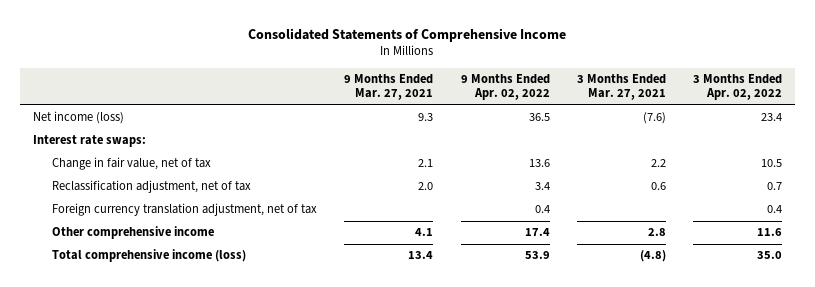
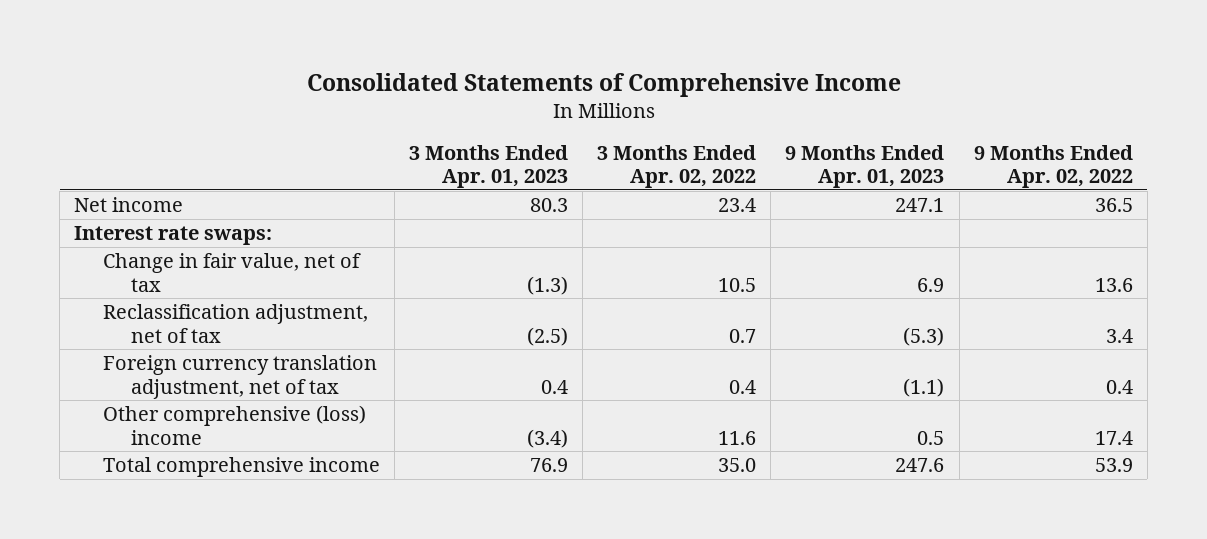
[344,74,434,101] 9 Months Ended Mar. 27, 2021 -> none
[576,74,666,101] 3 Months Ended Mar. 27, 2021 -> none
none -> [408,144,568,189] 3 Months Ended Apr. 01, 2023
none -> [785,144,945,189] 9 Months Ended Apr. 01, 2023
[33,111,125,125] Net income (loss) -> [74,197,184,213] Net income
[52,226,215,240] Other comprehensive income -> [102,405,366,445] Other comprehensive (loss) income
[52,249,247,263] Total comprehensive income (loss) -> [102,457,380,478] Total comprehensive income

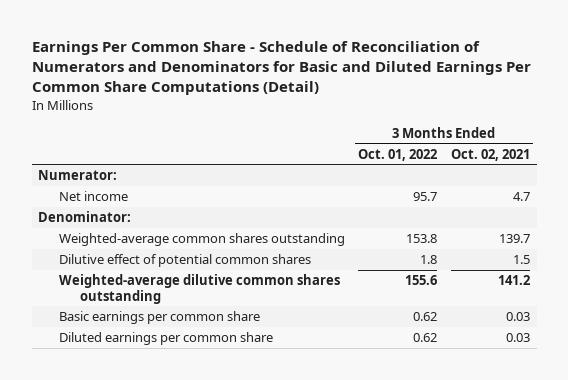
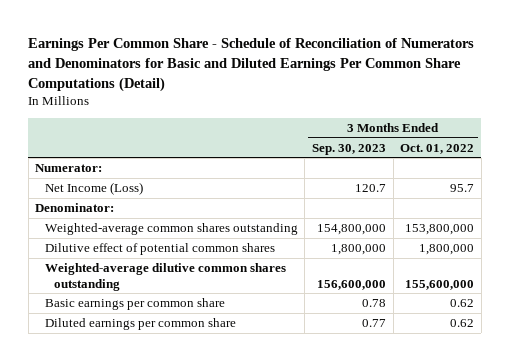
[451,148,531,161] Oct. 02, 2021 -> none
none -> [312,143,387,155] Sep. 30, 2023
[58,191,128,202] Net income -> [44,182,143,196] Net Income (Loss)
[406,234,438,244] 153.8 -> [405,224,475,236] 153,800,000
[420,255,438,265] 1.8 -> [419,244,475,256] 1,800,000
[405,275,438,286] 155.6 -> [405,279,475,290] 155,600,000

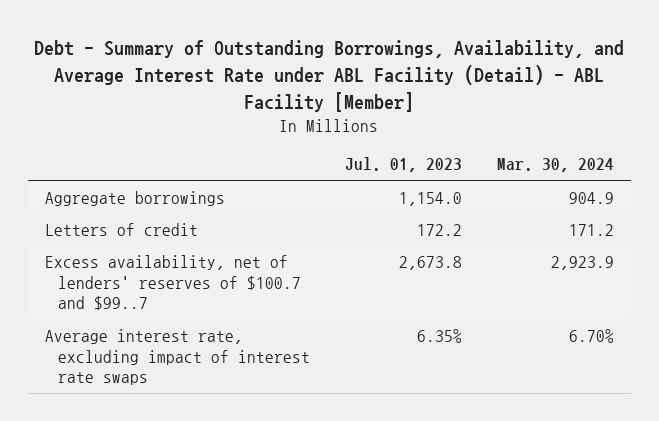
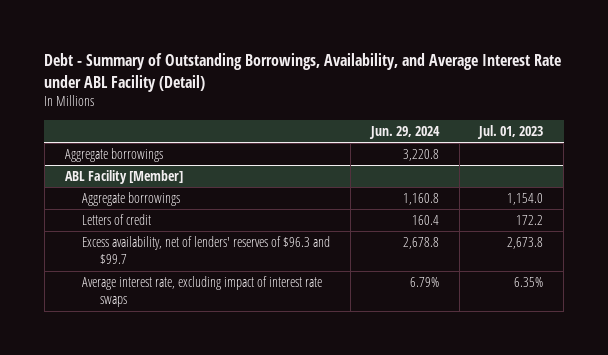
[34,40,625,112] Debt - Summary of Outstanding Borrowings, Availability, and Average Interest Rate under ABL Facility (Detail) - ABL Facility [Member] -> [44,52,562,92] Debt - Summary of Outstanding Borrowings, Availability, and Average Interest Rate under ABL Facility (Detail)
[496,158,614,173] Mar. 30, 2024 -> none
none -> [368,126,440,140] Jun. 29, 2024
none -> [64,147,163,162] Aggregate borrowings
none -> [64,169,183,184] ABL Facility [Member]
[45,254,302,311] Excess availability, net of lenders' reserves of $100.7 and $99..7 -> [82,235,331,265] Excess availability, net of lenders' reserves of $96.3 and $99.7

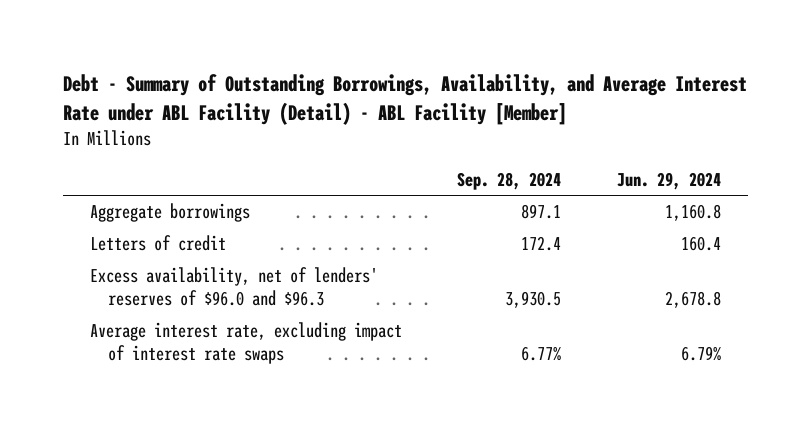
[44,52,562,92] Debt - Summary of Outstanding Borrowings, Availability, and Average Interest Rate under ABL Facility (Detail) -> [62,74,747,125] Debt - Summary of Outstanding Borrowings, Availability, and Average Interest Rate under ABL Facility (Detail) - ABL Facility [Member]
[477,125,544,140] Jul. 01, 2023 -> none
none -> [457,171,562,190] Sep. 28, 2024
[64,147,163,162] Aggregate borrowings -> none
[64,169,183,184] ABL Facility [Member] -> none
[82,235,331,265] Excess availability, net of lenders' reserves of $96.3 and $99.7 -> [90,267,379,307] Excess availability, net of lenders' reserves of $96.0 and $96.3

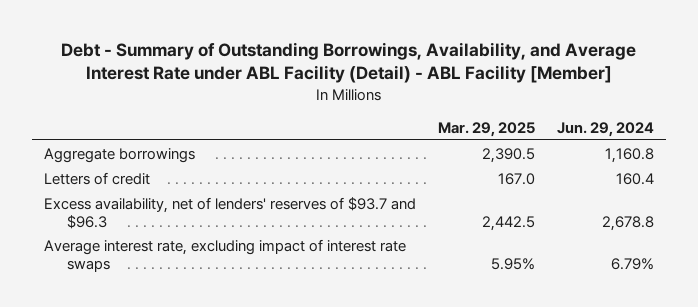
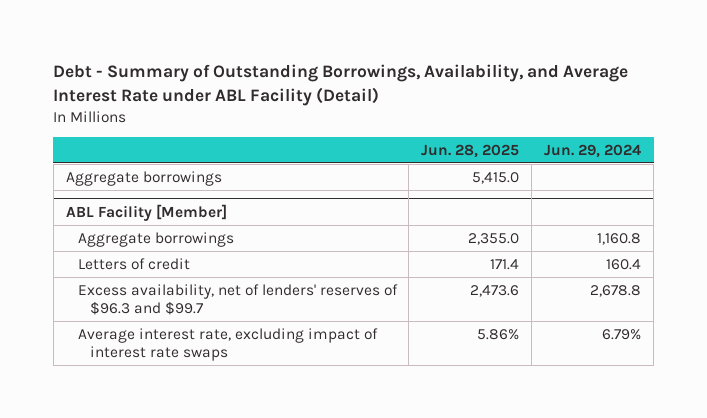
[60,41,636,84] Debt - Summary of Outstanding Borrowings, Availability, and Average Interest Rate under ABL Facility (Detail) - ABL Facility [Member] -> [53,64,629,106] Debt - Summary of Outstanding Borrowings, Availability, and Average Interest Rate under ABL Facility (Detail)
[437,121,535,137] Mar. 29, 2025 -> none
none -> [421,143,520,158] Jun. 28, 2025
none -> [65,170,222,186] Aggregate borrowings
none -> [65,203,227,221] ABL Facility [Member]
[43,196,416,229] Excess availability, net of lenders' reserves of $93.7 and $96.3 -> [77,283,398,315] Excess availability, net of lenders' reserves of $96.3 and $99.7

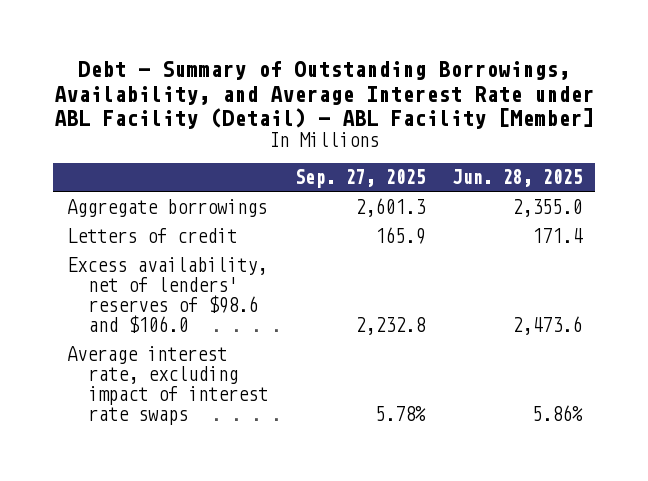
[53,64,629,106] Debt - Summary of Outstanding Borrowings, Availability, and Average Interest Rate under ABL Facility (Detail) -> [54,61,595,129] Debt - Summary of Outstanding Borrowings, Availability, and Average Interest Rate under ABL Facility (Detail) - ABL Facility [Member]
[544,143,642,158] Jun. 29, 2024 -> none
none -> [294,169,425,189] Sep. 27, 2025
[65,170,222,186] Aggregate borrowings -> none
[65,203,227,221] ABL Facility [Member] -> none
[77,283,398,315] Excess availability, net of lenders' reserves of $96.3 and $99.7 -> [66,256,267,333] Excess availability, net of lenders' reserves of $98.6 and $106.0

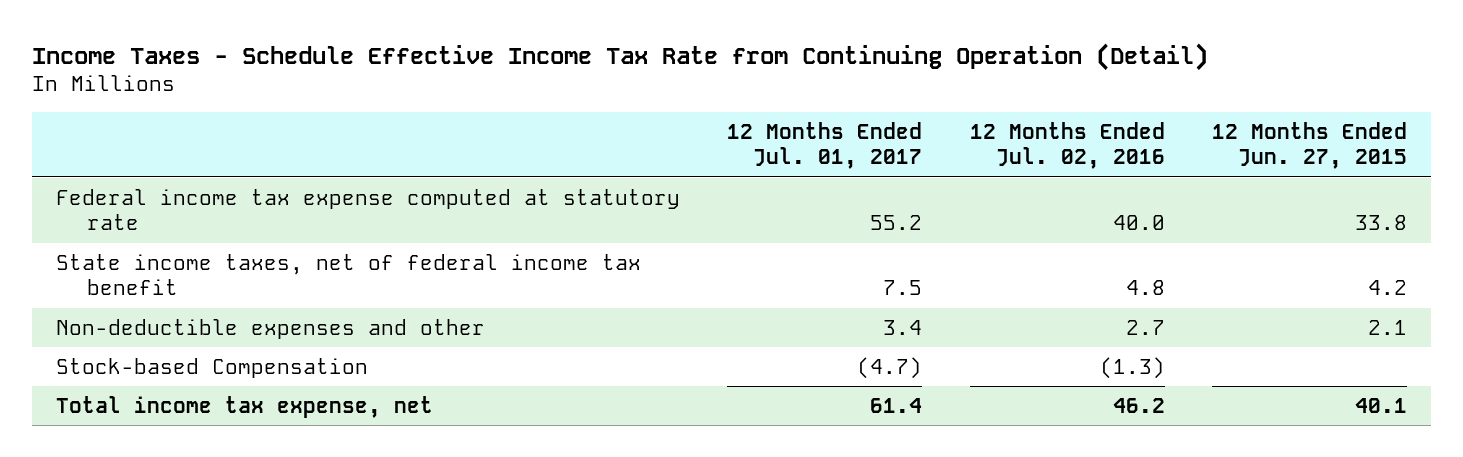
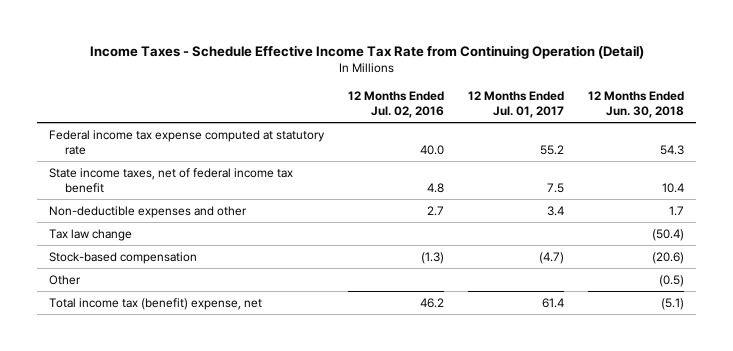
[1212,121,1408,169] 12 Months Ended Jun. 27, 2015 -> none
none -> [588,90,685,118] 12 Months Ended Jun. 30, 2018
none -> [49,228,133,241] Tax law change
[55,357,368,378] Stock-based Compensation -> [49,251,198,264] Stock-based compensation
none -> [49,274,82,285] Other
[55,395,433,418] Total income tax expense, net -> [49,297,263,310] Total income tax (benefit) expense, net

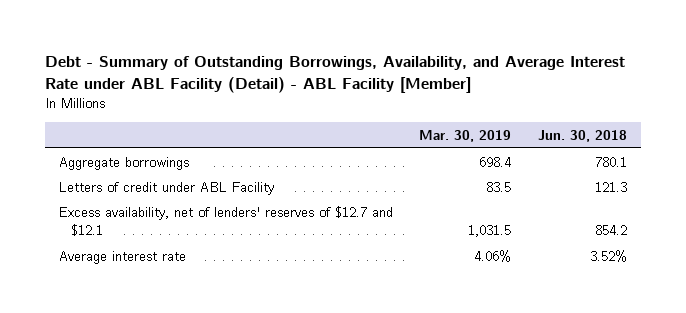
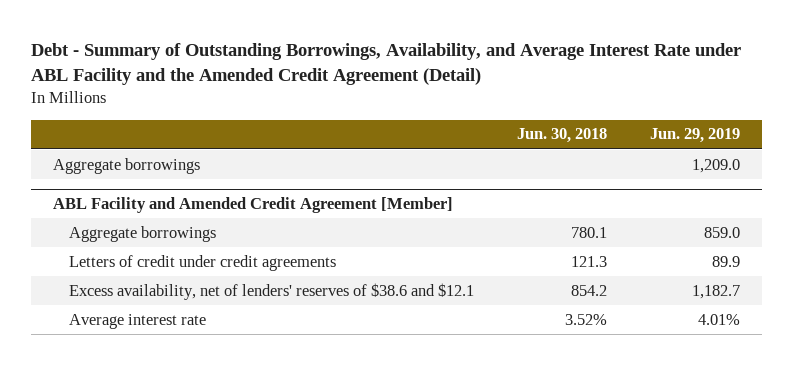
[45,56,626,94] Debt - Summary of Outstanding Borrowings, Availability, and Average Interest Rate under ABL Facility (Detail) - ABL Facility [Member] -> [31,43,742,86] Debt - Summary of Outstanding Borrowings, Availability, and Average Interest Rate under ABL Facility and the Amended Credit Agreement (Detail)
[419,129,512,142] Mar. 30, 2019 -> none
none -> [649,128,740,144] Jun. 29, 2019
none -> [52,157,200,174] Aggregate borrowings
none -> [52,197,453,214] ABL Facility and Amended Credit Agreement [Member]
[58,181,274,195] Letters of credit under ABL Facility -> [68,254,336,271] Letters of credit under credit agreements
[58,205,393,236] Excess availability, net of lenders' reserves of $12.7 and $12.1 -> [68,282,474,300] Excess availability, net of lenders' reserves of $38.6 and $12.1

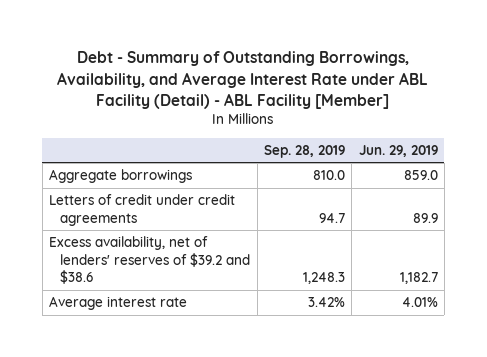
[31,43,742,86] Debt - Summary of Outstanding Borrowings, Availability, and Average Interest Rate under ABL Facility and the Amended Credit Agreement (Detail) -> [57,51,429,109] Debt - Summary of Outstanding Borrowings, Availability, and Average Interest Rate under ABL Facility (Detail) - ABL Facility [Member]
[516,128,607,144] Jun. 30, 2018 -> none
none -> [263,144,345,158] Sep. 28, 2019
[52,157,200,174] Aggregate borrowings -> none
[52,197,453,214] ABL Facility and Amended Credit Agreement [Member] -> none
[68,282,474,300] Excess availability, net of lenders' reserves of $38.6 and $12.1 -> [49,236,251,285] Excess availability, net of lenders' reserves of $39.2 and $38.6

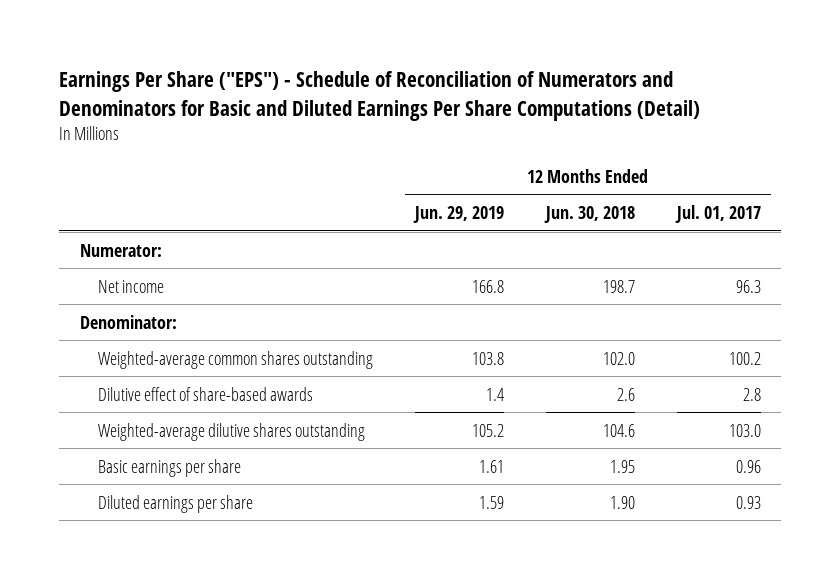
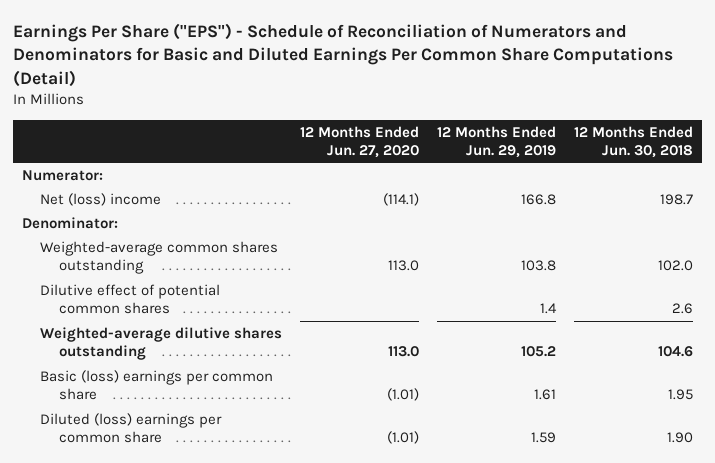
[59,71,701,121] Earnings Per Share ("EPS") - Schedule of Reconciliation of Numerators and Denominators for Basic and Diluted Earnings Per Share Computations (Detail) -> [13,22,674,87] Earnings Per Share ("EPS") - Schedule of Reconciliation of Numerators and Denominators for Basic and Diluted Earnings Per Common Share Computations (Detail)
[674,205,761,224] Jul. 01, 2017 -> none
none -> [300,125,420,158] 12 Months Ended Jun. 27, 2020
[98,279,165,293] Net income -> [40,192,162,206] Net (loss) income
[98,386,314,401] Dilutive effect of share-based awards -> [40,283,221,315] Dilutive effect of potential common shares
[98,458,242,477] Basic earnings per share -> [40,369,274,401] Basic (loss) earnings per common share
[98,494,254,513] Diluted earnings per share -> [40,412,223,444] Diluted (loss) earnings per common share

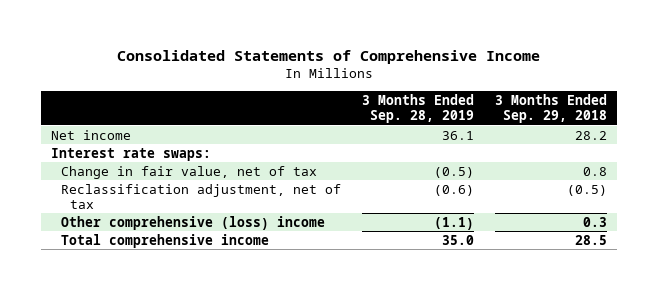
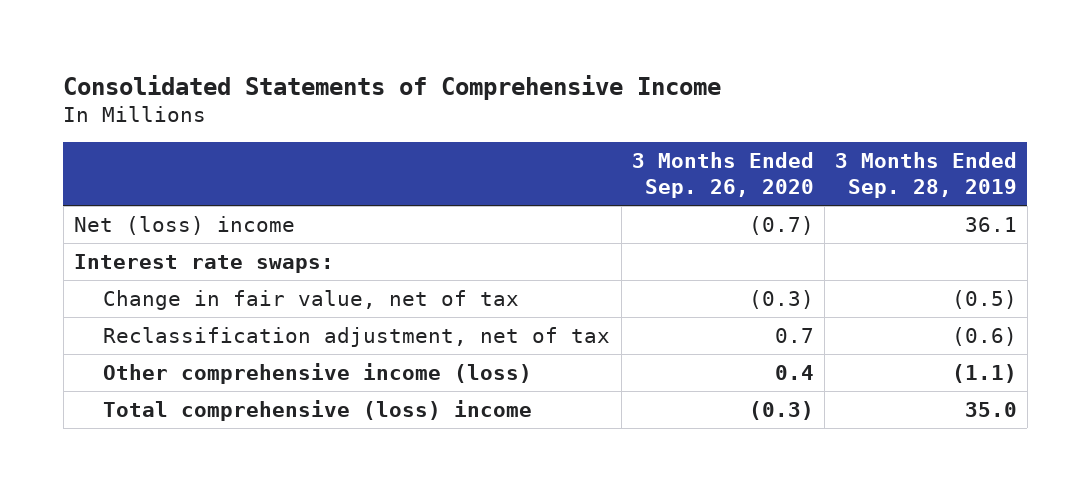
[494,94,607,124] 3 Months Ended Sep. 29, 2018 -> none
none -> [631,151,814,199] 3 Months Ended Sep. 26, 2020
[51,129,132,140] Net income -> [73,215,295,235] Net (loss) income
[60,215,325,230] Other comprehensive (loss) income -> [103,362,533,384] Other comprehensive income (loss)
[60,233,269,248] Total comprehensive income -> [103,399,533,421] Total comprehensive (loss) income

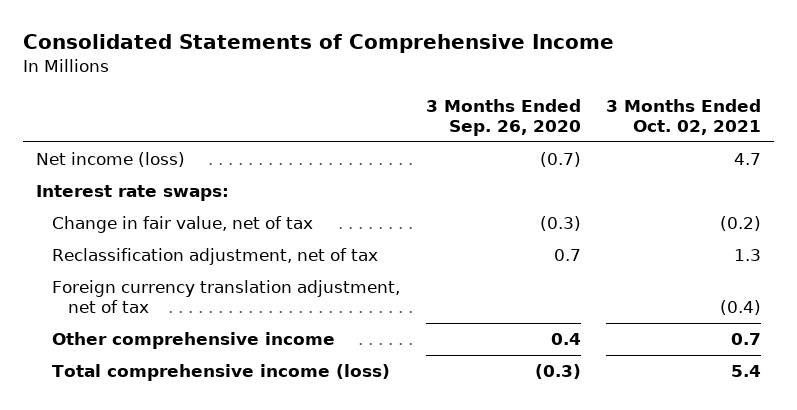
[834,151,1017,199] 3 Months Ended Sep. 28, 2019 -> none
none -> [606,98,762,135] 3 Months Ended Oct. 02, 2021
[73,215,295,235] Net (loss) income -> [35,152,185,168] Net income (loss)
none -> [52,280,401,314] Foreign currency translation adjustment, net of tax
[103,362,533,384] Other comprehensive income (loss) -> [52,332,336,350] Other comprehensive income
[103,399,533,421] Total comprehensive (loss) income -> [52,364,391,382] Total comprehensive income (loss)

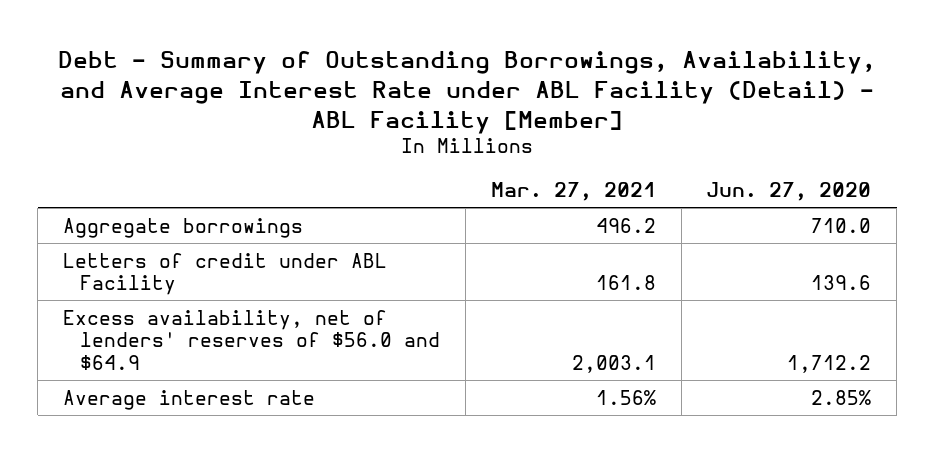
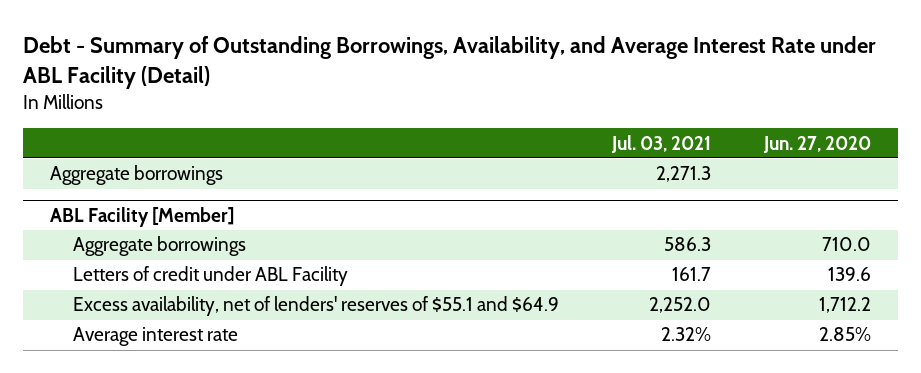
[58,50,877,134] Debt - Summary of Outstanding Borrowings, Availability, and Average Interest Rate under ABL Facility (Detail) - ABL Facility [Member] -> [23,36,877,90] Debt - Summary of Outstanding Borrowings, Availability, and Average Interest Rate under ABL Facility (Detail)
[490,182,656,202] Mar. 27, 2021 -> none
none -> [611,134,712,153] Jul. 03, 2021
none -> [50,165,224,186] Aggregate borrowings
none -> [50,207,235,228] ABL Facility [Member]
[63,309,441,371] Excess availability, net of lenders' reserves of $56.0 and $64.9 -> [73,296,560,317] Excess availability, net of lenders' reserves of $55.1 and $64.9

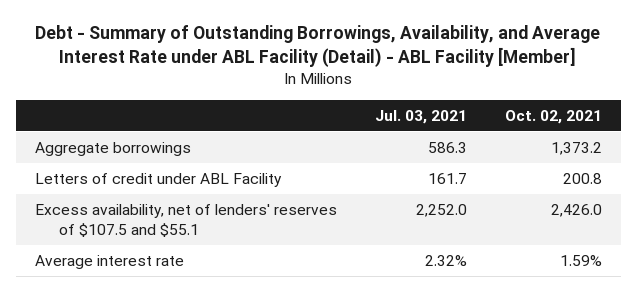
[23,36,877,90] Debt - Summary of Outstanding Borrowings, Availability, and Average Interest Rate under ABL Facility (Detail) -> [35,25,601,68] Debt - Summary of Outstanding Borrowings, Availability, and Average Interest Rate under ABL Facility (Detail) - ABL Facility [Member]
[763,135,872,153] Jun. 27, 2020 -> none
none -> [504,109,602,124] Oct. 02, 2021
[50,165,224,186] Aggregate borrowings -> none
[50,207,235,228] ABL Facility [Member] -> none
[73,296,560,317] Excess availability, net of lenders' reserves of $55.1 and $64.9 -> [34,203,337,237] Excess availability, net of lenders' reserves of $107.5 and $55.1

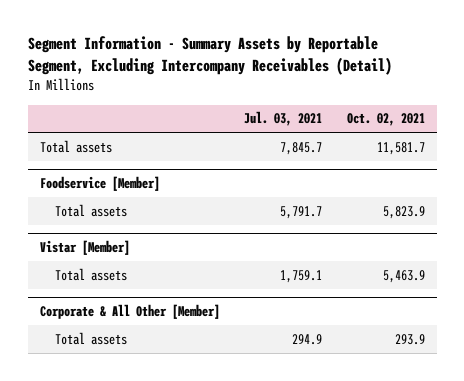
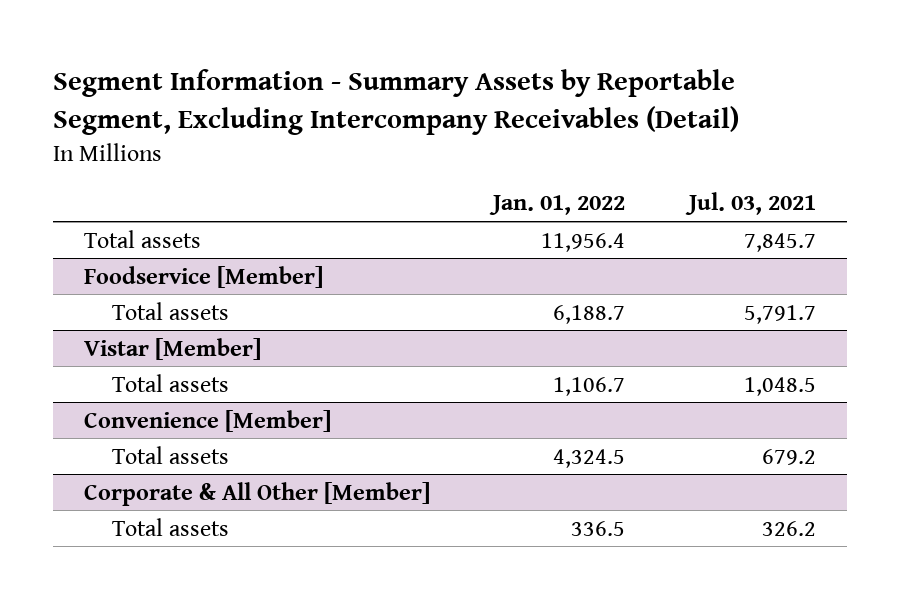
[346,113,425,127] Oct. 02, 2021 -> none
none -> [489,195,626,216] Jan. 01, 2022
[280,269,323,283] 1,759.1 -> [743,376,816,396] 1,048.5
none -> [84,409,332,432] Convenience [Member]
none -> [112,445,230,464] Total assets
[292,333,323,345] 294.9 -> [761,520,816,536] 326.2

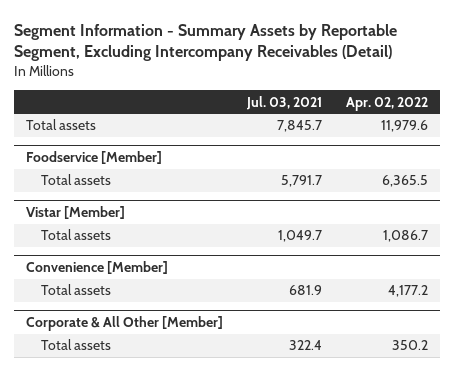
[489,195,626,216] Jan. 01, 2022 -> none
none -> [346,96,429,111] Apr. 02, 2022
[743,376,816,396] 1,048.5 -> [278,230,323,243] 1,049.7
[761,448,816,465] 679.2 -> [289,285,323,296] 681.9
[761,520,816,536] 326.2 -> [289,340,323,351] 322.4

